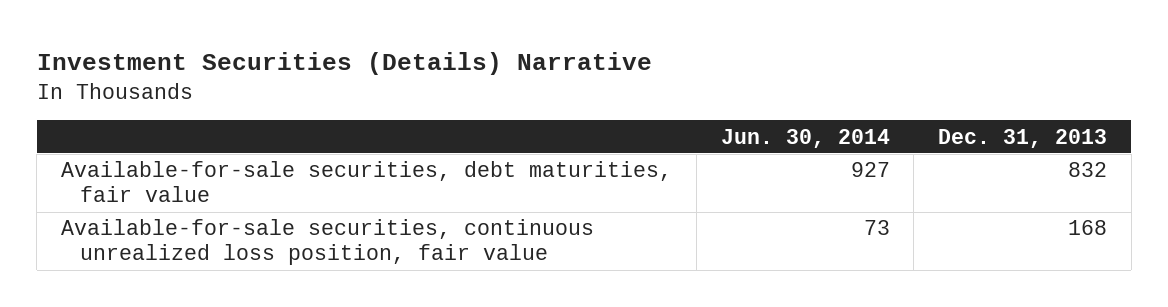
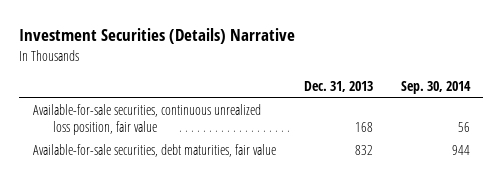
[720,128,890,148] Jun. 30, 2014 -> none
none -> [400,81,471,95] Sep. 30, 2014
[61,161,673,203] Available-for-sale securities, debt maturities, fair value -> [33,144,277,158] Available-for-sale securities, debt maturities, fair value

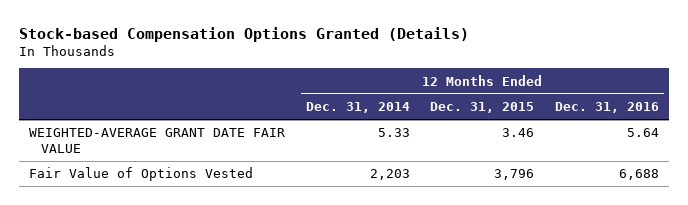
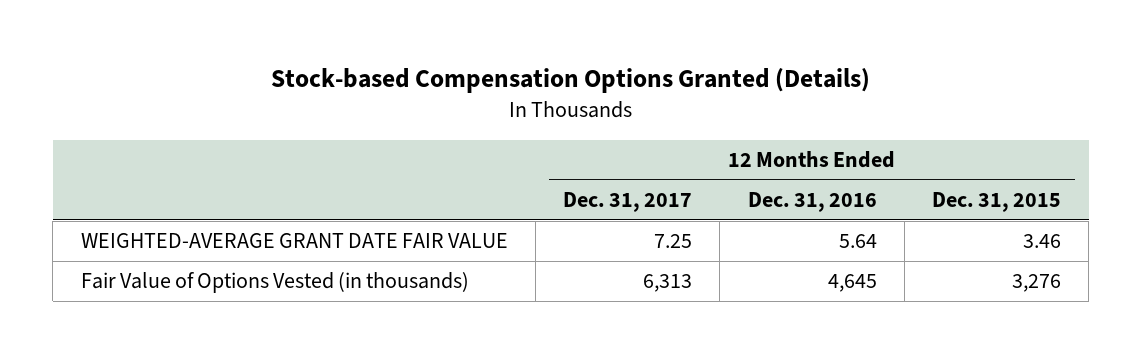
[305,102,410,114] Dec. 31, 2014 -> none
none -> [563,192,693,213] Dec. 31, 2017
[29,167,254,182] Fair Value of Options Vested -> [80,272,469,294] Fair Value of Options Vested (in thousands)
[494,169,535,181] 3,796 -> [1012,274,1062,293] 3,276
[618,169,659,181] 6,688 -> [827,274,877,293] 4,645

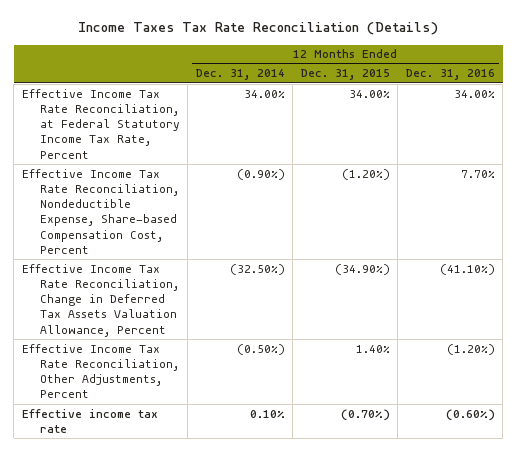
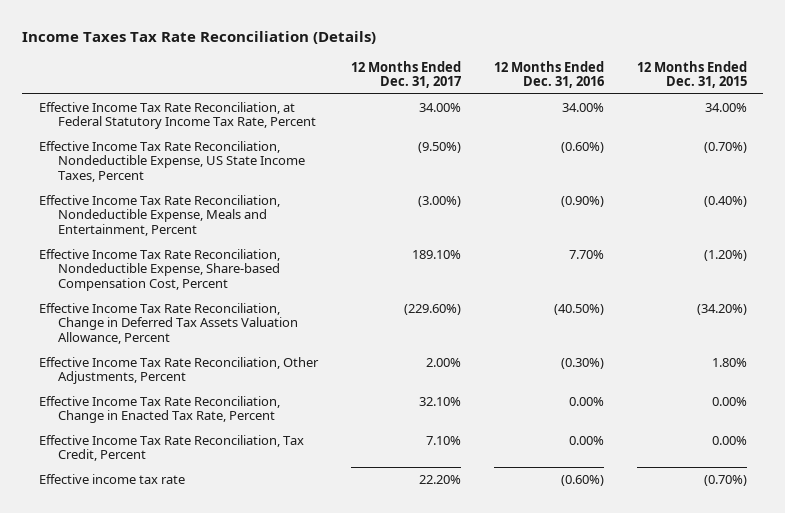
[195,69,285,81] Dec. 31, 2014 -> none
none -> [350,60,461,89] 12 Months Ended Dec. 31, 2017
none -> [38,140,305,183] Effective Income Tax Rate Reconciliation, Nondeductible Expense, US State Income Taxes, Percent
none -> [38,194,280,237] Effective Income Tax Rate Reconciliation, Nondeductible Expense, Meals and Entertainment, Percent
[334,263,390,275] (34.90%) -> [696,303,747,315] (34.20%)
[439,263,495,275] (41.10%) -> [553,303,604,315] (40.50%)
[355,344,390,353] 1.40% -> [711,357,747,367] 1.80%
[446,343,495,355] (1.20%) -> [560,357,604,369] (0.30%)
none -> [38,395,280,424] Effective Income Tax Rate Reconciliation, Change in Enacted Tax Rate, Percent
none -> [38,434,304,462] Effective Income Tax Rate Reconciliation, Tax Credit, Percent

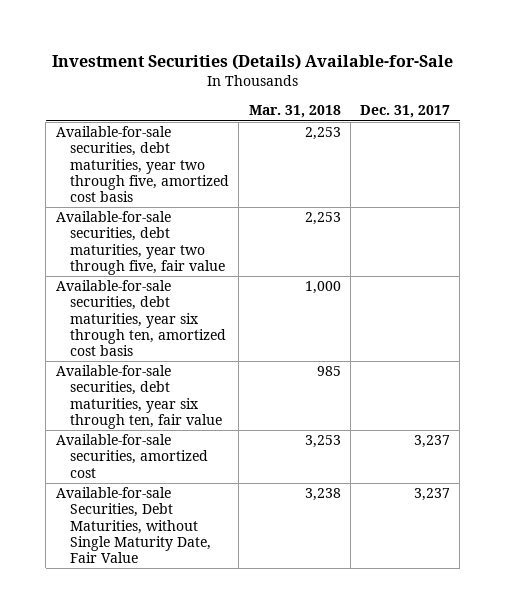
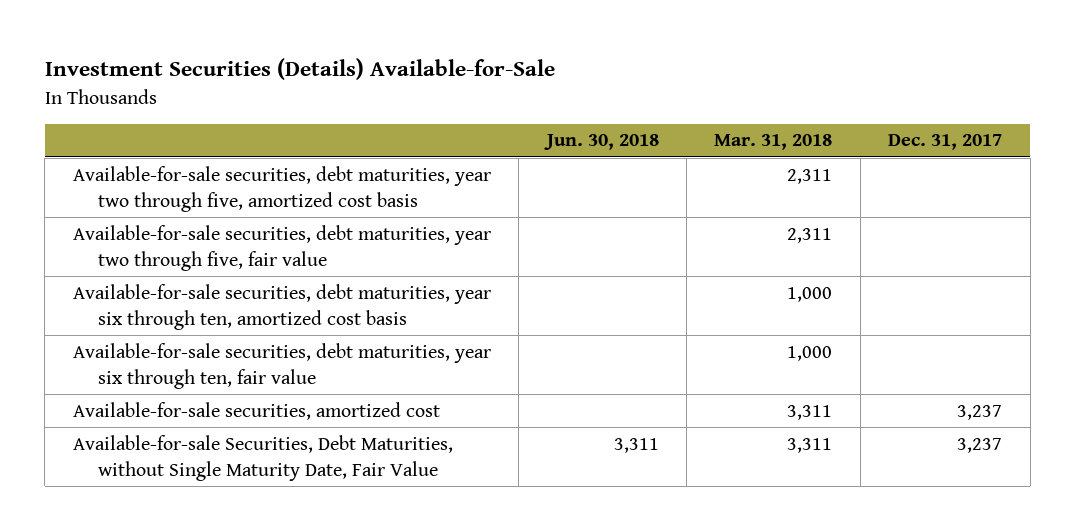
none -> [543,134,659,151] Jun. 30, 2018
[304,127,341,141] 2,253 -> [787,168,833,184] 2,311
[304,212,341,226] 2,253 -> [787,227,833,243] 2,311
[316,366,341,377] 985 -> [787,345,833,361] 1,000
[304,435,341,449] 3,253 -> [787,404,833,420] 3,311
[304,488,341,502] 3,238 -> [787,437,833,453] 3,311

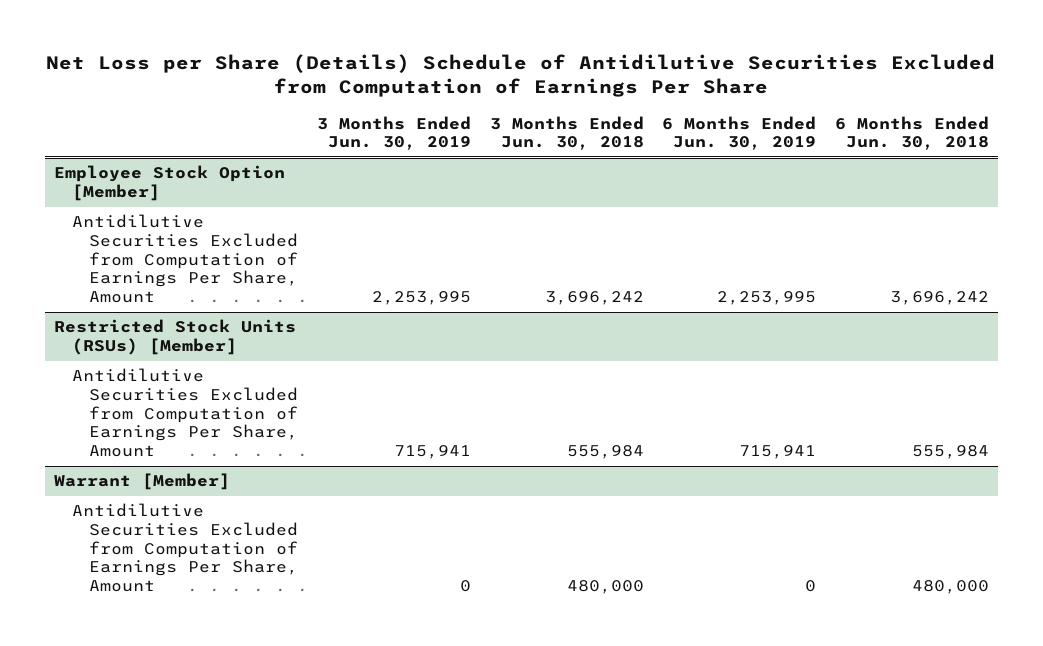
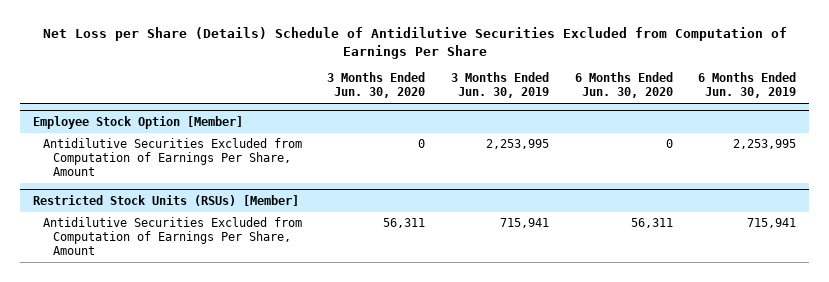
[489,115,644,151] 3 Months Ended Jun. 30, 2018 -> none
[834,115,989,151] 6 Months Ended Jun. 30, 2018 -> none
none -> [327,72,426,99] 3 Months Ended Jun. 30, 2020
none -> [574,72,673,99] 6 Months Ended Jun. 30, 2020
[54,473,231,491] Warrant [Member] -> none
[71,503,299,592] Antidilutive Securities Excluded from Computation of Earnings Per Share, Amount -> none

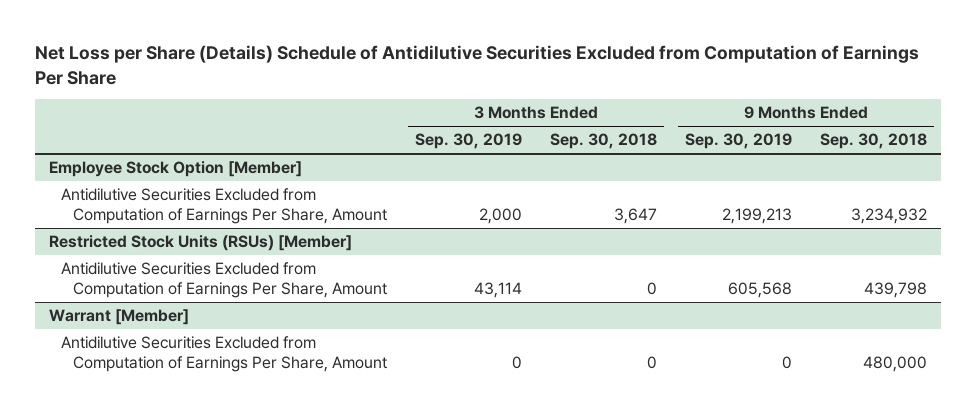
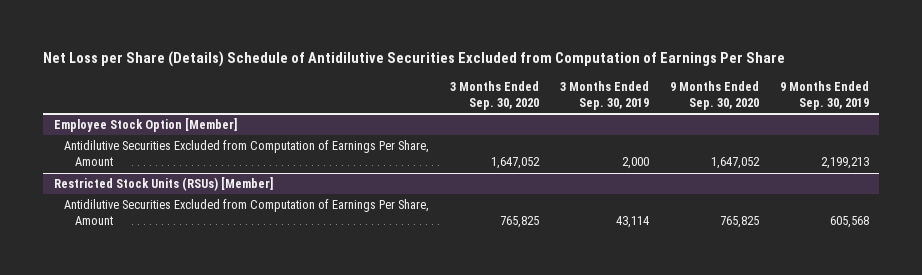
[549,133,657,150] Sep. 30, 2018 -> none
[819,133,927,150] Sep. 30, 2018 -> none
none -> [450,80,540,110] 3 Months Ended Sep. 30, 2020
none -> [669,80,759,110] 9 Months Ended Sep. 30, 2020
[48,309,189,326] Warrant [Member] -> none
[60,336,388,373] Antidilutive Securities Excluded from Computation of Earnings Per Share, Amount -> none

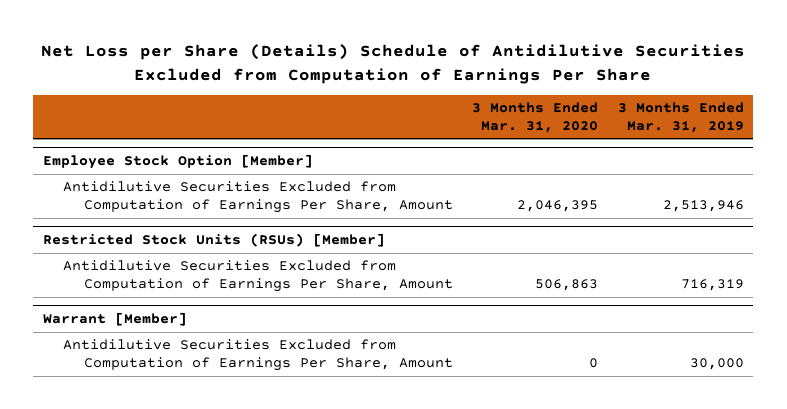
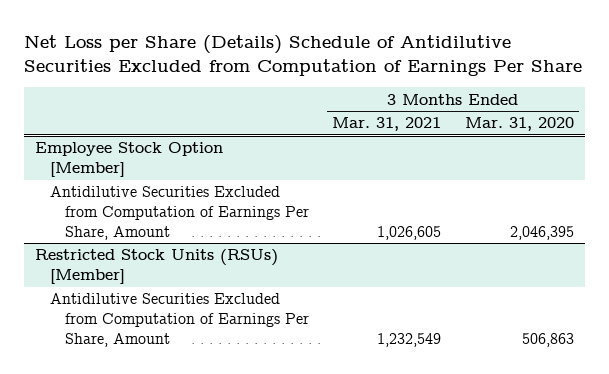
[617,102,744,133] 3 Months Ended Mar. 31, 2019 -> none
none -> [332,117,442,132] Mar. 31, 2021
[42,312,187,327] Warrant [Member] -> none
[63,339,453,371] Antidilutive Securities Excluded from Computation of Earnings Per Share, Amount -> none

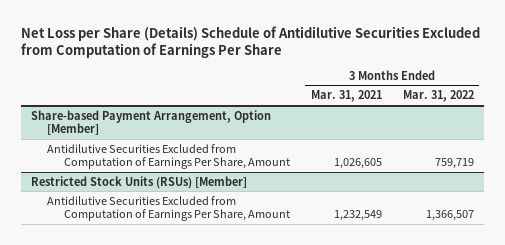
[464,117,574,132] Mar. 31, 2020 -> none
none -> [402,90,474,103] Mar. 31, 2022
[35,142,224,177] Employee Stock Option [Member] -> [31,109,272,136] Share-based Payment Arrangement, Option [Member]

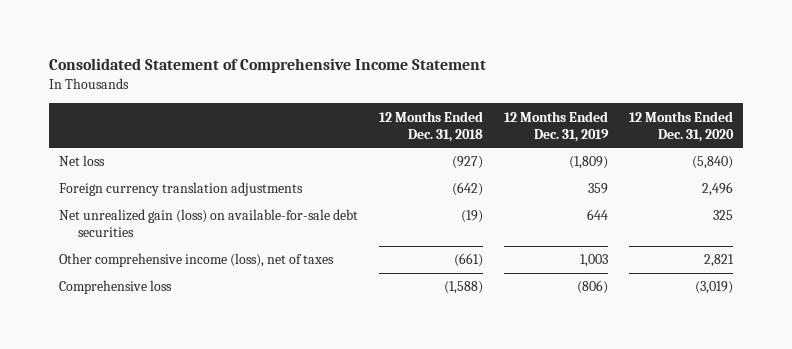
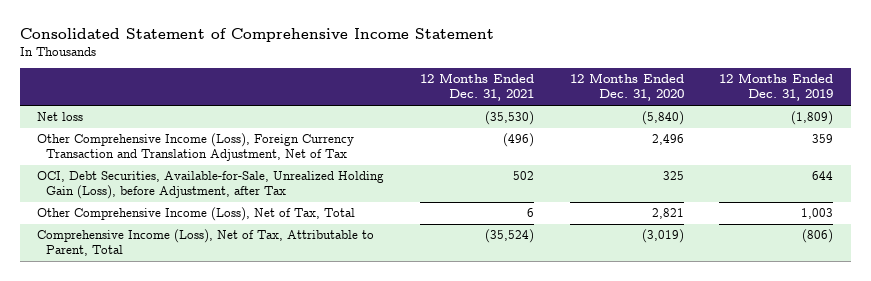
[378,110,483,142] 12 Months Ended Dec. 31, 2018 -> none
none -> [420,73,535,102] 12 Months Ended Dec. 31, 2021
[59,182,304,197] Foreign currency translation adjustments -> [37,133,355,162] Other Comprehensive Income (Loss), Foreign Currency Transaction and Translation Adjustment, Net of Tax
[59,209,359,238] Net unrealized gain (loss) on available-for-sale debt securities -> [37,171,385,200] OCI, Debt Securities, Available-for-Sale, Unrealized Holding Gain (Loss), before Adjustment, after Tax
[59,253,335,268] Other comprehensive income (loss), net of taxes -> [37,207,356,222] Other Comprehensive Income (Loss), Net of Tax, Total
[59,280,173,295] Comprehensive loss -> [37,229,375,257] Comprehensive Income (Loss), Net of Tax, Attributable to Parent, Total

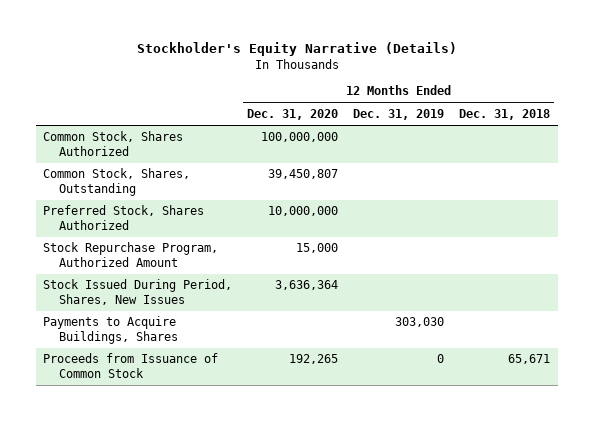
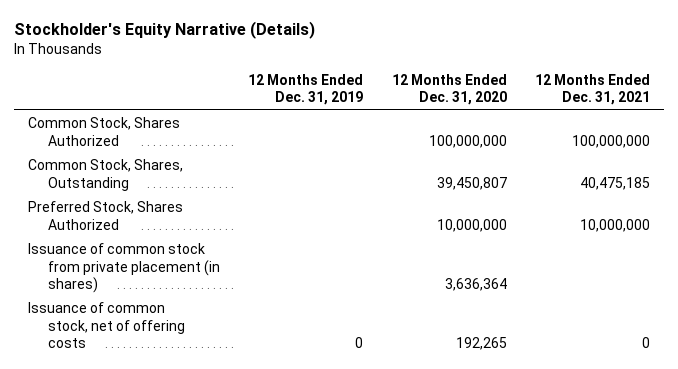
[459,108,551,120] Dec. 31, 2018 -> none
none -> [535,74,651,106] 12 Months Ended Dec. 31, 2021
[43,242,219,267] Stock Repurchase Program, Authorized Amount -> none
[43,316,178,344] Payments to Acquire Buildings, Shares -> none
[43,279,233,305] Stock Issued During Period, Shares, New Issues -> [27,243,220,293] Issuance of common stock from private placement (in shares)
[43,353,219,378] Proceeds from Issuance of Common Stock -> [27,302,185,348] Issuance of common stock, net of offering costs

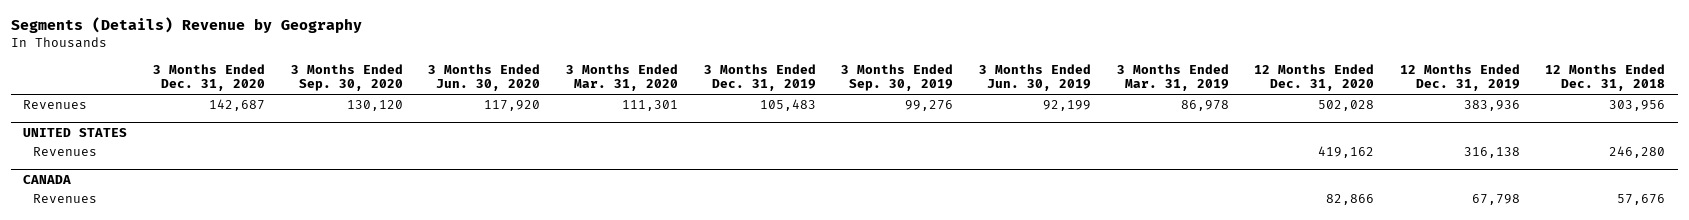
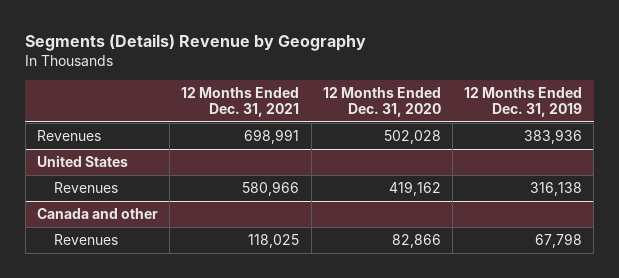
[153,63,266,92] 3 Months Ended Dec. 31, 2020 -> none
[290,63,403,92] 3 Months Ended Sep. 30, 2020 -> none
[428,63,541,92] 3 Months Ended Jun. 30, 2020 -> none
[565,63,678,92] 3 Months Ended Mar. 31, 2020 -> none
[703,63,816,92] 3 Months Ended Dec. 31, 2019 -> none
[841,63,954,92] 3 Months Ended Sep. 30, 2019 -> none
[978,63,1091,92] 3 Months Ended Jun. 30, 2019 -> none
[1116,63,1229,92] 3 Months Ended Mar. 31, 2019 -> none
[1545,63,1666,92] 12 Months Ended Dec. 31, 2018 -> none
none -> [181,86,300,118] 12 Months Ended Dec. 31, 2021
[23,127,128,137] UNITED STATES -> [37,154,129,167] United States
[23,174,72,184] CANADA -> [37,207,159,219] Canada and other

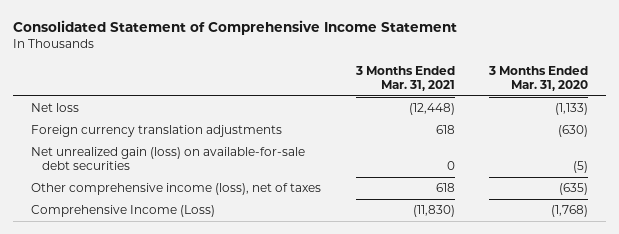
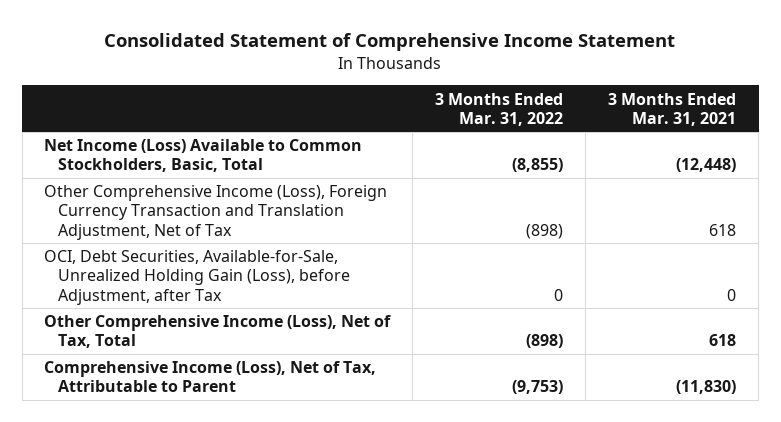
[488,65,589,91] 3 Months Ended Mar. 31, 2020 -> none
none -> [435,92,564,126] 3 Months Ended Mar. 31, 2022
[30,103,79,113] Net loss -> [44,139,363,173] Net Income (Loss) Available to Common Stockholders, Basic, Total
[30,125,282,138] Foreign currency translation adjustments -> [44,185,388,240] Other Comprehensive Income (Loss), Foreign Currency Transaction and Translation Adjustment, Net of Tax
[30,147,305,171] Net unrealized gain (loss) on available-for-sale debt securities -> [44,250,350,305] OCI, Debt Securities, Available-for-Sale, Unrealized Holding Gain (Loss), before Adjustment, after Tax
[30,183,321,196] Other comprehensive income (loss), net of taxes -> [44,315,392,349] Other Comprehensive Income (Loss), Net of Tax, Total
[30,205,215,218] Comprehensive Income (Loss) -> [44,361,377,393] Comprehensive Income (Loss), Net of Tax, Attributable to Parent

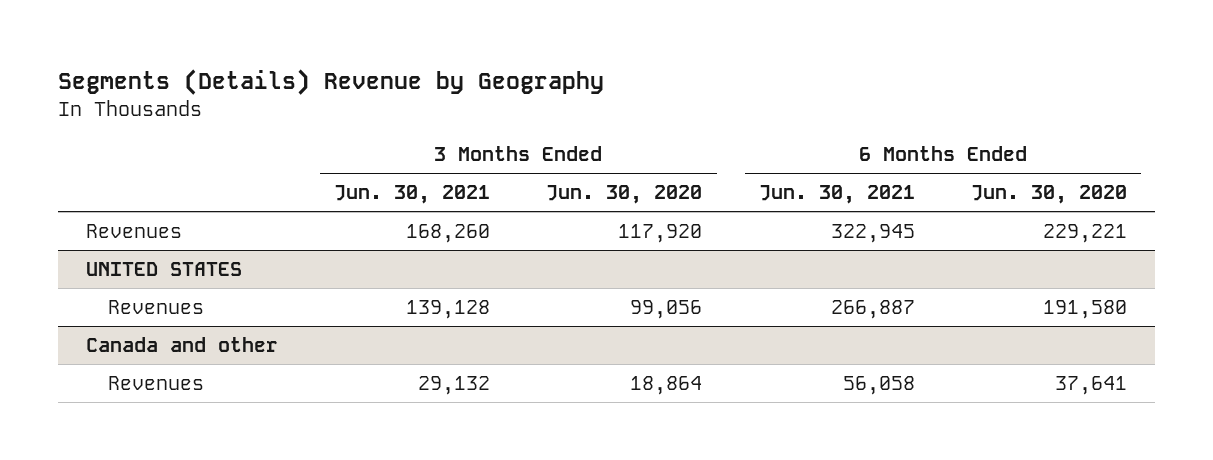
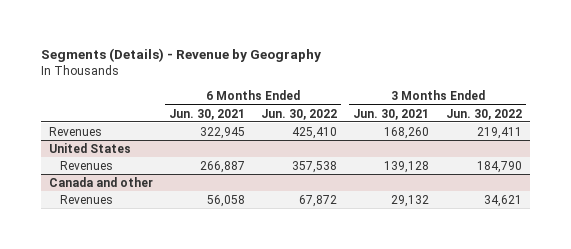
[58,68,605,95] Segments (Details) Revenue by Geography -> [40,48,321,63] Segments (Details) - Revenue by Geography
[546,185,703,205] Jun. 30, 2020 -> none
[970,185,1127,205] Jun. 30, 2020 -> none
none -> [261,108,338,120] Jun. 30, 2022
none -> [445,108,522,120] Jun. 30, 2022
[86,261,243,276] UNITED STATES -> [48,142,131,153] United States

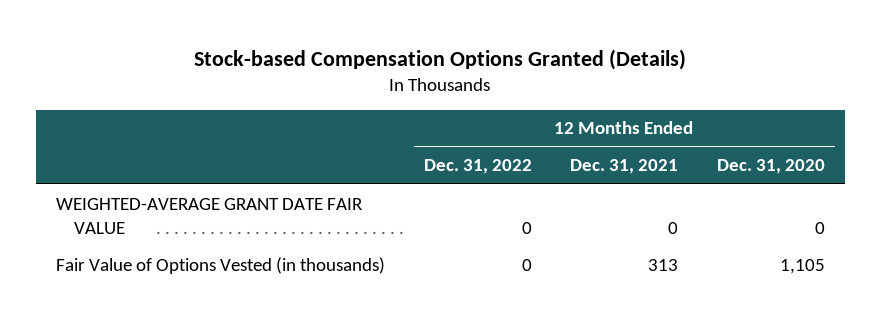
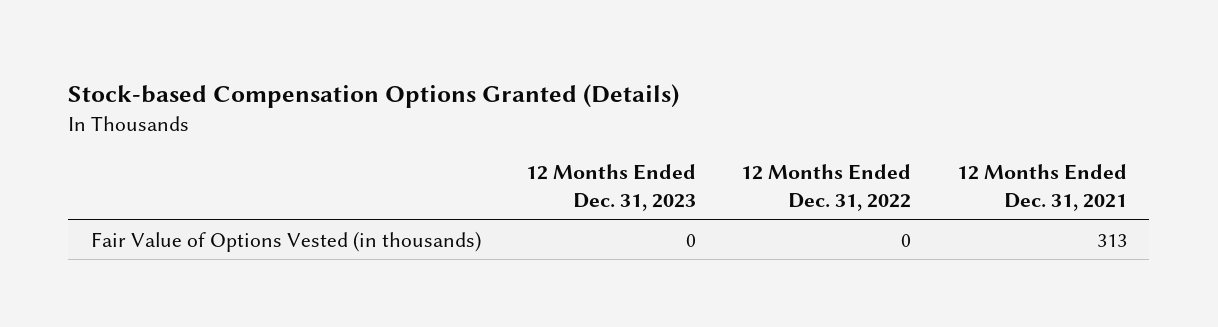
[717,159,826,175] Dec. 31, 2020 -> none
none -> [526,163,697,211] 12 Months Ended Dec. 31, 2023
[55,197,363,234] WEIGHTED-AVERAGE GRANT DATE FAIR VALUE -> none

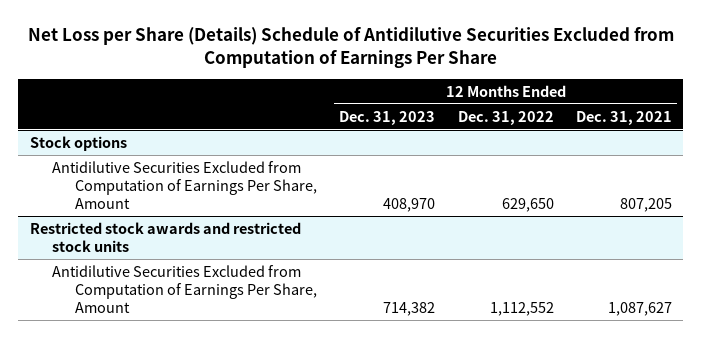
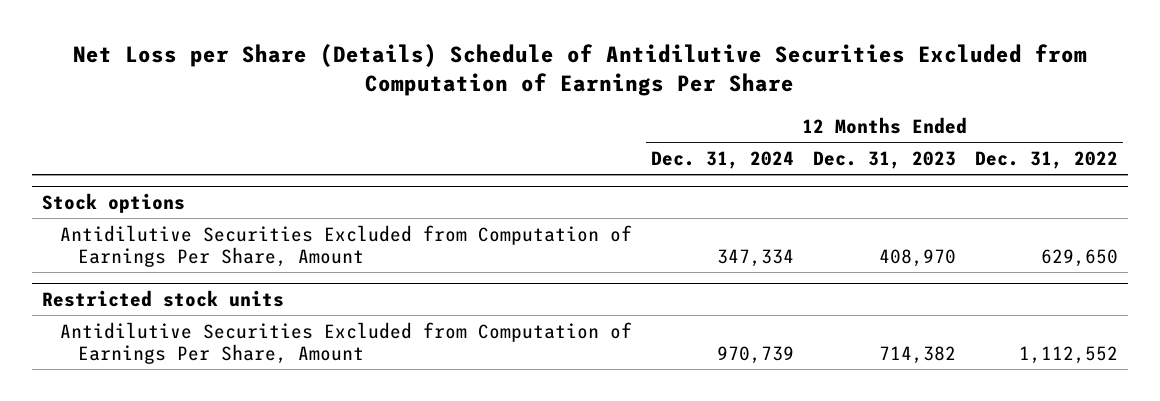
[575,110,672,125] Dec. 31, 2021 -> none
none -> [650,150,794,169] Dec. 31, 2024
[29,221,301,252] Restricted stock awards and restricted stock units -> [41,289,284,307] Restricted stock units

